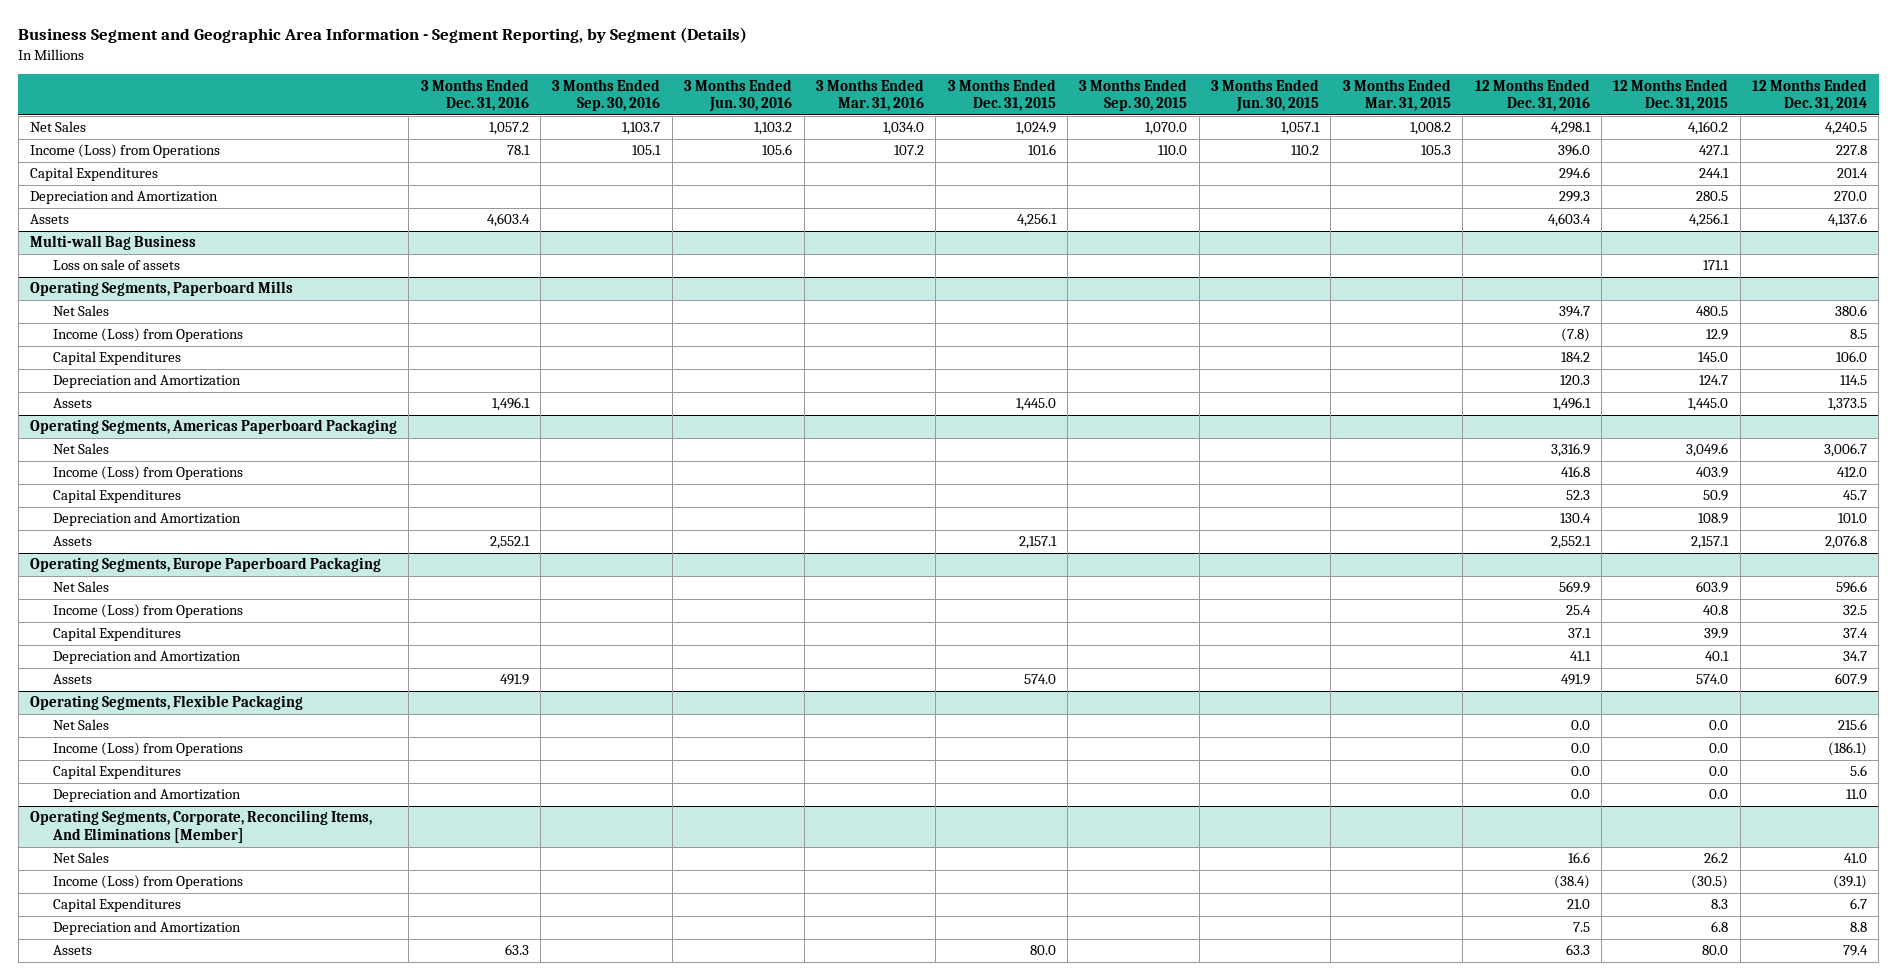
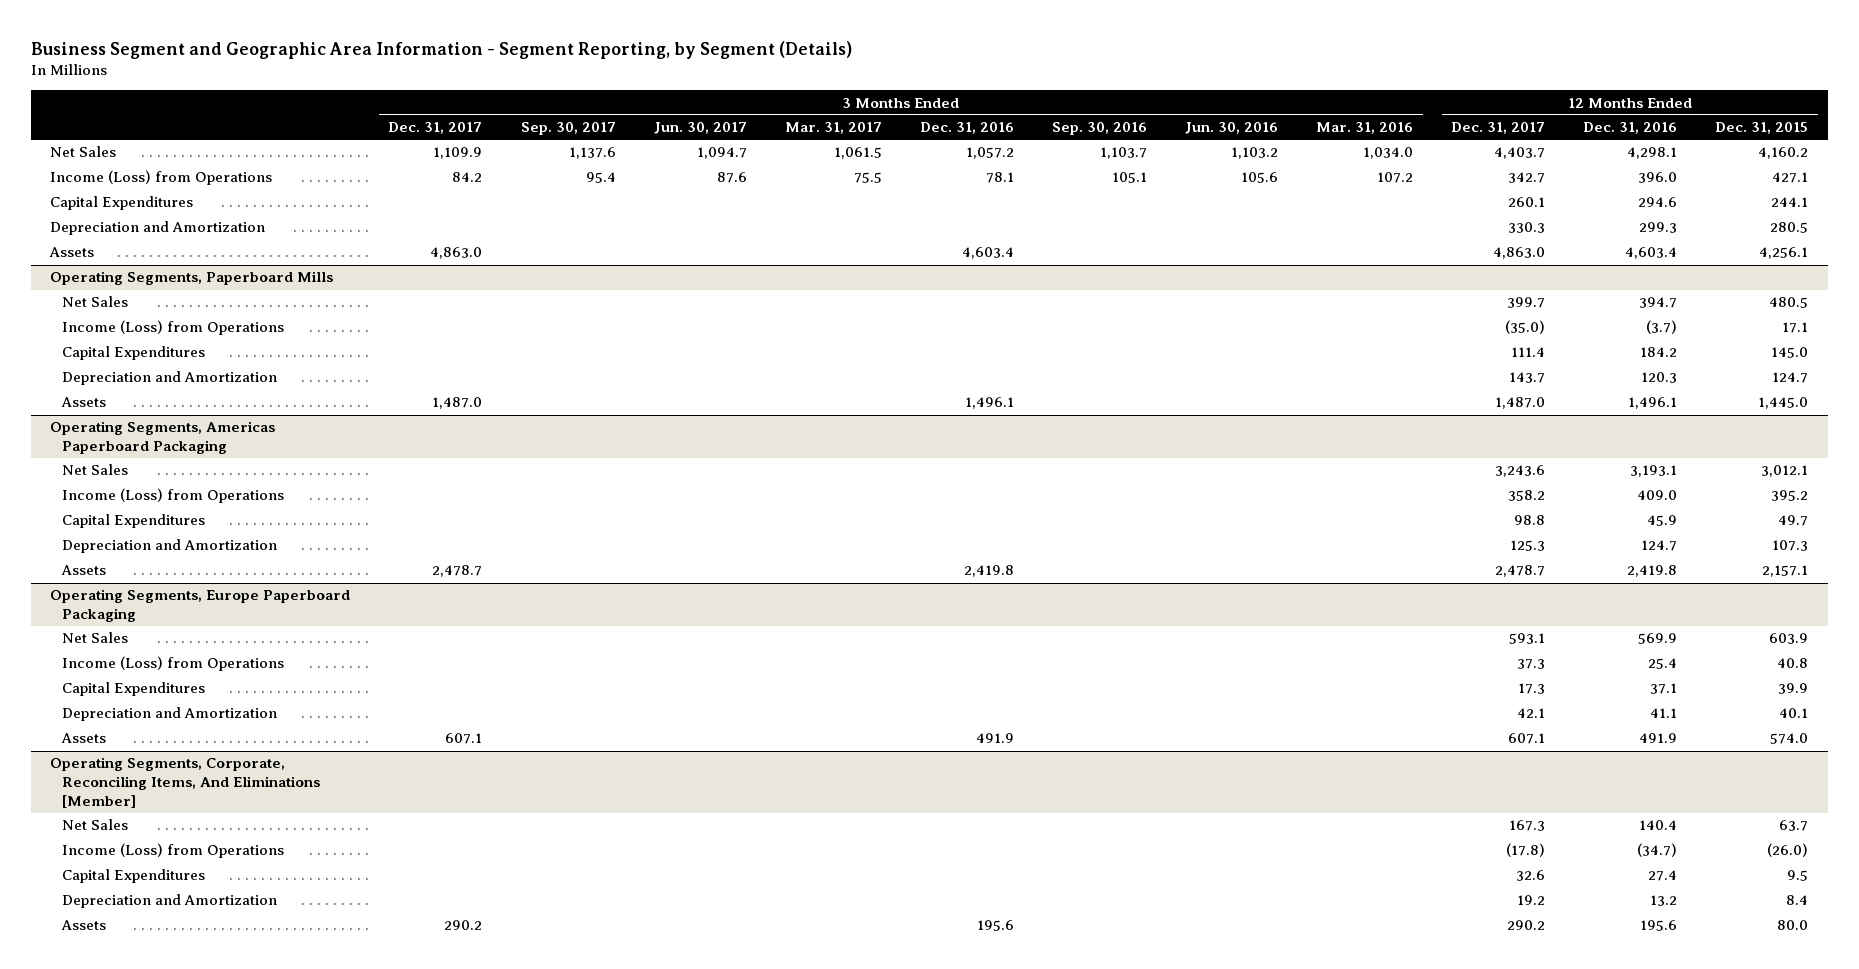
[947,78,1056,112] 3 Months Ended Dec. 31, 2015 -> none
[1079,78,1188,112] 3 Months Ended Sep. 30, 2015 -> none
[1211,78,1320,113] 3 Months Ended Jun. 30, 2015 -> none
[1342,78,1451,112] 3 Months Ended Mar. 31, 2015 -> none
[1751,78,1867,112] 12 Months Ended Dec. 31, 2014 -> none
none -> [388,122,483,135] Dec. 31, 2017
none -> [520,122,616,136] Sep. 30, 2017
none -> [653,122,747,135] Jun. 30, 2017
none -> [784,122,882,135] Mar. 31, 2017
none -> [1451,122,1546,135] Dec. 31, 2017
[30,235,197,251] Multi-wall Bag Business -> none
[52,259,180,271] Loss on sale of assets -> none
[1560,328,1590,343] (7.8) -> [1646,320,1678,335] (3.7)
[1706,329,1729,341] 12.9 -> [1782,322,1809,334] 17.1
[1550,443,1590,458] 3,316.9 -> [1630,465,1678,478] 3,193.1
[1686,443,1729,458] 3,049.6 -> [1761,465,1809,478] 3,012.1
[1560,466,1590,478] 416.8 -> [1637,490,1678,501] 409.0
[1696,467,1729,479] 403.9 -> [1771,490,1809,502] 395.2
[1565,490,1590,501] 52.3 -> [1647,515,1678,527] 45.9
[1703,490,1729,502] 50.9 -> [1778,515,1809,527] 49.7
[1559,513,1591,524] 130.4 -> [1641,540,1678,552] 124.7
[1698,513,1729,525] 108.9 -> [1772,540,1809,552] 107.3
[489,536,530,550] 2,552.1 -> [963,565,1014,578] 2,419.8
[1550,536,1591,550] 2,552.1 -> [1627,565,1678,578] 2,419.8
[30,695,304,711] Operating Segments, Flexible Packaging -> none
[52,719,109,731] Net Sales -> none
[52,742,243,757] Income (Loss) from Operations -> none
[52,765,181,780] Capital Expenditures -> none
[52,788,241,803] Depreciation and Amortization -> none
[1567,852,1590,864] 16.6 -> [1639,820,1678,831] 140.4
[1704,852,1729,864] 26.2 -> [1779,820,1809,832] 63.7
[1553,875,1590,890] (38.4) -> [1637,843,1678,858] (34.7)
[1691,875,1729,890] (30.5) -> [1767,843,1809,858] (26.0)
[1566,899,1590,910] 21.0 -> [1648,870,1678,882] 27.4
[1711,899,1729,910] 8.3 -> [1787,870,1809,882] 9.5
[1572,922,1590,933] 7.5 -> [1650,895,1678,907] 13.2
[1711,921,1729,933] 6.8 -> [1786,895,1809,906] 8.4
[504,944,529,956] 63.3 -> [976,920,1014,932] 195.6
[1565,944,1590,956] 63.3 -> [1640,920,1678,932] 195.6

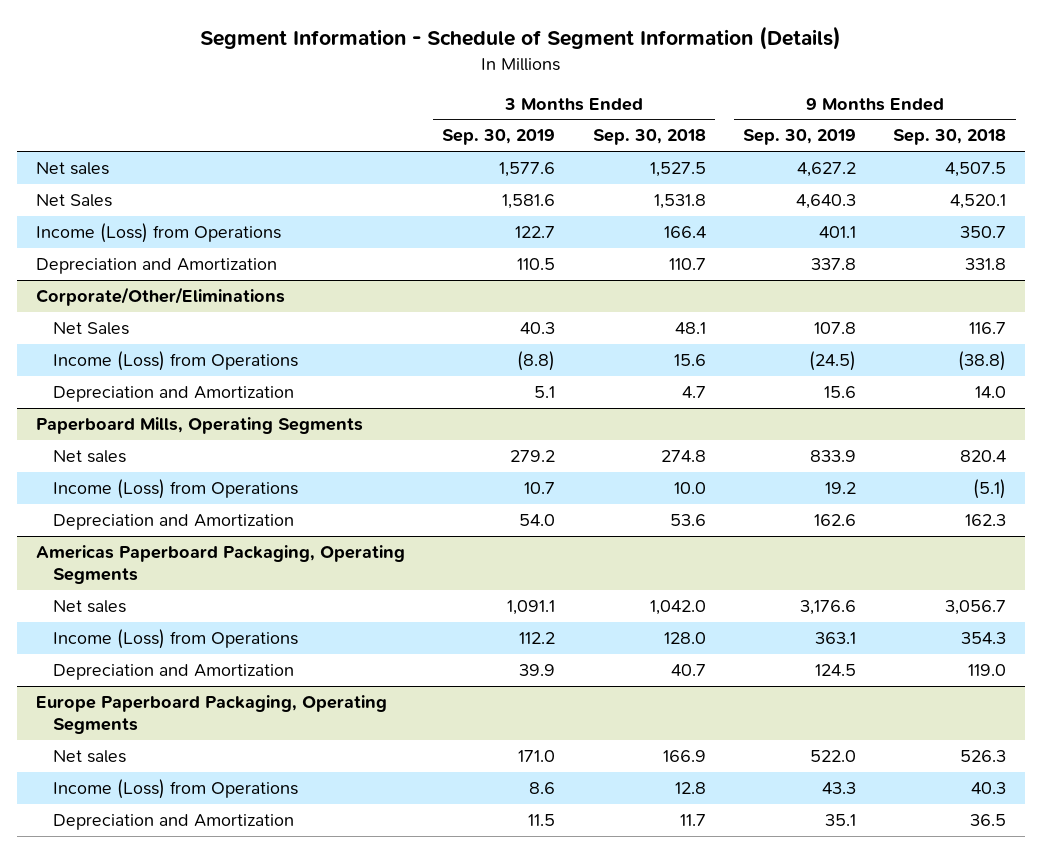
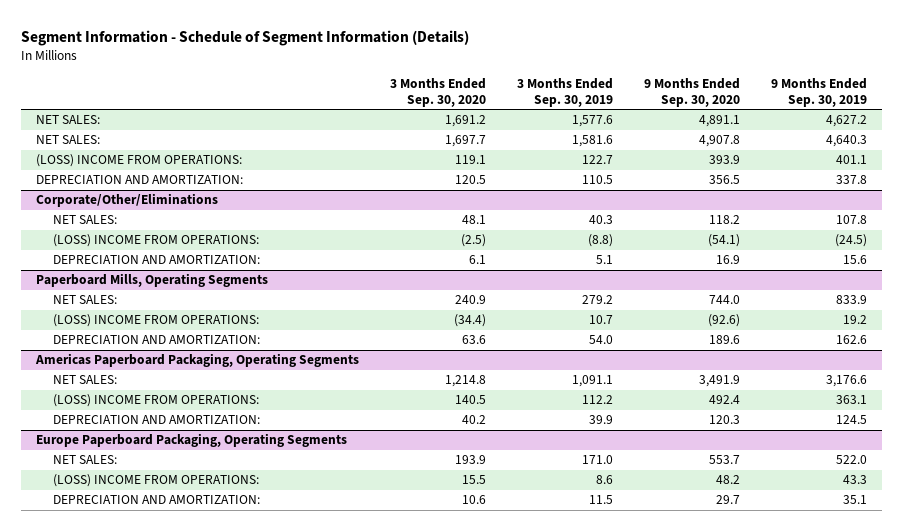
[592,129,706,146] Sep. 30, 2018 -> none
[893,129,1007,146] Sep. 30, 2018 -> none
none -> [390,78,487,107] 3 Months Ended Sep. 30, 2020
none -> [643,78,740,107] 9 Months Ended Sep. 30, 2020
[35,162,109,176] Net sales -> [36,115,101,125] NET SALES:
[35,194,112,208] Net Sales -> [36,135,101,145] NET SALES:
[35,223,281,244] Income (Loss) from Operations -> [36,154,243,168] (LOSS) INCOME FROM OPERATIONS:
[35,258,277,275] Depreciation and Amortization -> [36,175,244,185] DEPRECIATION AND AMORTIZATION:
[52,322,129,336] Net Sales -> [53,215,118,225] NET SALES:
[52,351,298,372] Income (Loss) from Operations -> [53,234,260,248] (LOSS) INCOME FROM OPERATIONS:
[52,386,294,403] Depreciation and Amortization -> [53,255,261,265] DEPRECIATION AND AMORTIZATION:
[52,450,126,464] Net sales -> [53,295,118,305] NET SALES:
[52,479,298,500] Income (Loss) from Operations -> [53,314,260,328] (LOSS) INCOME FROM OPERATIONS:
[52,514,294,531] Depreciation and Amortization -> [53,335,261,345] DEPRECIATION AND AMORTIZATION:
[52,600,126,614] Net sales -> [53,375,118,385] NET SALES:
[52,629,298,650] Income (Loss) from Operations -> [53,394,260,408] (LOSS) INCOME FROM OPERATIONS:
[52,664,294,681] Depreciation and Amortization -> [53,415,261,425] DEPRECIATION AND AMORTIZATION:
[52,750,126,764] Net sales -> [53,455,118,465] NET SALES:
[52,779,298,800] Income (Loss) from Operations -> [53,474,260,488] (LOSS) INCOME FROM OPERATIONS:
[52,814,294,831] Depreciation and Amortization -> [53,495,261,505] DEPRECIATION AND AMORTIZATION:

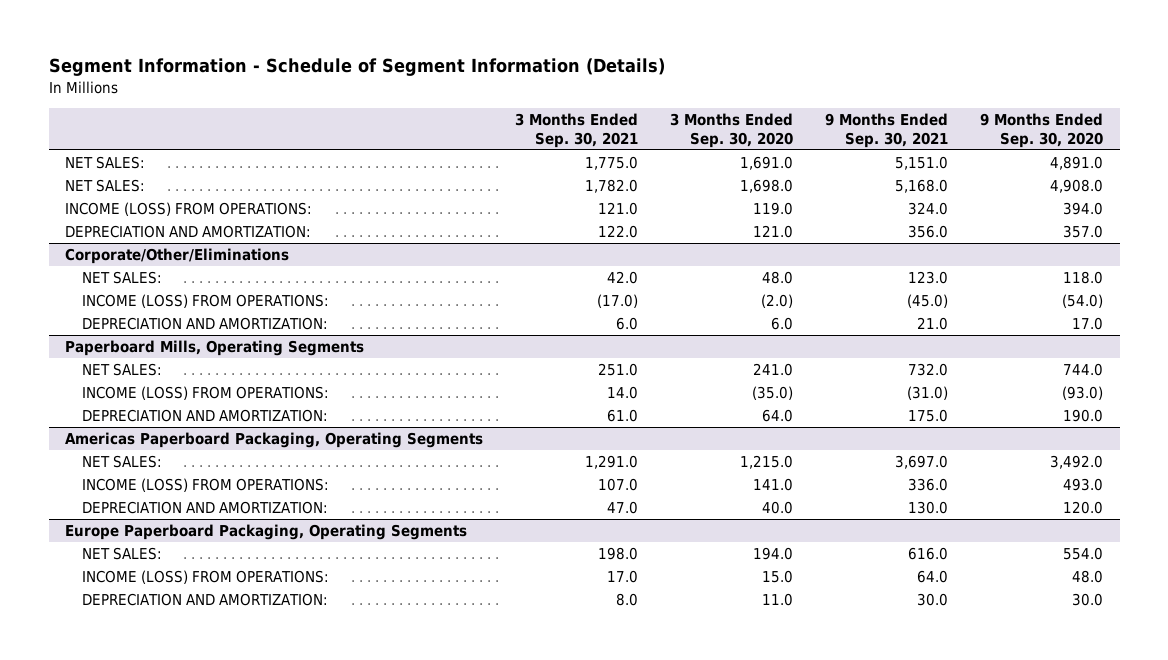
[517,78,614,107] 3 Months Ended Sep. 30, 2019 -> none
[770,78,867,107] 9 Months Ended Sep. 30, 2019 -> none
none -> [514,112,638,148] 3 Months Ended Sep. 30, 2021
none -> [825,112,949,148] 9 Months Ended Sep. 30, 2021
[445,115,487,128] 1,691.2 -> [740,156,794,171] 1,691.0
[698,115,740,128] 4,891.1 -> [1050,156,1104,171] 4,891.0
[445,135,487,148] 1,697.7 -> [740,179,794,194] 1,698.0
[698,135,740,148] 4,907.8 -> [1050,179,1104,194] 4,908.0
[36,154,243,168] (LOSS) INCOME FROM OPERATIONS: -> [64,202,312,217] INCOME (LOSS) FROM OPERATIONS:
[455,155,487,165] 119.1 -> [753,202,794,216] 119.0
[708,155,740,165] 393.9 -> [1063,202,1104,216] 394.0
[455,175,487,185] 120.5 -> [753,225,794,239] 121.0
[708,175,740,185] 356.5 -> [1063,225,1104,239] 357.0
[462,215,487,225] 48.1 -> [762,271,794,285] 48.0
[708,215,740,225] 118.2 -> [1063,271,1104,285] 118.0
[53,234,260,248] (LOSS) INCOME FROM OPERATIONS: -> [82,294,330,309] INCOME (LOSS) FROM OPERATIONS:
[461,234,487,248] (2.5) -> [761,294,794,309] (2.0)
[707,234,740,248] (54.1) -> [1062,294,1104,309] (54.0)
[469,255,487,265] 6.1 -> [771,317,794,331] 6.0
[715,255,740,265] 16.9 -> [1072,317,1104,331] 17.0
[455,295,487,305] 240.9 -> [753,363,794,377] 241.0
[53,314,260,328] (LOSS) INCOME FROM OPERATIONS: -> [82,386,330,401] INCOME (LOSS) FROM OPERATIONS:
[454,314,487,328] (34.4) -> [752,386,794,401] (35.0)
[707,314,740,328] (92.6) -> [1062,386,1104,401] (93.0)
[462,335,487,345] 63.6 -> [762,409,794,423] 64.0
[708,335,740,345] 189.6 -> [1063,409,1104,423] 190.0
[445,375,487,388] 1,214.8 -> [740,455,794,470] 1,215.0
[698,375,740,388] 3,491.9 -> [1050,455,1104,470] 3,492.0
[53,394,260,408] (LOSS) INCOME FROM OPERATIONS: -> [82,478,330,493] INCOME (LOSS) FROM OPERATIONS:
[455,395,487,405] 140.5 -> [753,478,794,492] 141.0
[708,395,740,405] 492.4 -> [1063,478,1104,492] 493.0
[462,415,487,425] 40.2 -> [762,501,794,515] 40.0
[708,415,740,425] 120.3 -> [1063,501,1104,515] 120.0
[455,455,487,465] 193.9 -> [753,547,794,561] 194.0
[708,455,740,465] 553.7 -> [1063,547,1104,561] 554.0
[53,474,260,488] (LOSS) INCOME FROM OPERATIONS: -> [82,570,330,585] INCOME (LOSS) FROM OPERATIONS:
[462,475,487,485] 15.5 -> [762,570,794,584] 15.0
[715,475,740,485] 48.2 -> [1072,570,1104,584] 48.0
[462,495,487,505] 10.6 -> [762,593,794,607] 11.0
[715,495,740,505] 29.7 -> [1072,593,1104,607] 30.0

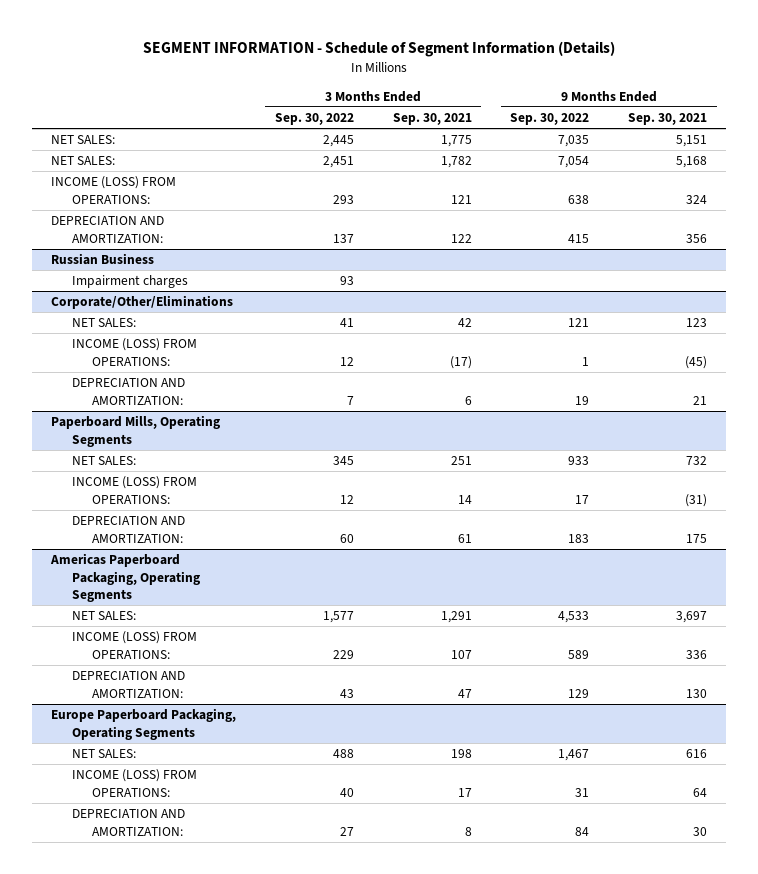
[48,58,665,77] Segment Information - Schedule of Segment Information (Details) -> [143,41,616,58] SEGMENT INFORMATION - Schedule of Segment Information (Details)
[670,112,794,148] 3 Months Ended Sep. 30, 2020 -> none
[980,112,1104,148] 9 Months Ended Sep. 30, 2020 -> none
none -> [275,113,355,126] Sep. 30, 2022
none -> [510,113,590,126] Sep. 30, 2022
[584,156,638,171] 1,775.0 -> [440,135,472,148] 1,775
[895,156,949,171] 5,151.0 -> [675,135,707,148] 5,151
[584,179,638,194] 1,782.0 -> [440,156,472,169] 1,782
[895,179,949,194] 5,168.0 -> [675,156,707,169] 5,168
[597,202,638,216] 121.0 -> [450,194,472,204] 121
[908,202,949,216] 324.0 -> [685,194,707,204] 324
[597,225,638,239] 122.0 -> [450,233,472,243] 122
[908,225,949,239] 356.0 -> [685,233,707,243] 356
none -> [51,253,155,266] Russian Business
none -> [71,275,188,289] Impairment charges
[606,271,638,285] 42.0 -> [457,318,472,328] 42
[908,271,949,285] 123.0 -> [685,318,707,328] 123
[596,294,638,309] (17.0) -> [449,355,472,369] (17)
[907,294,949,309] (45.0) -> [684,355,707,369] (45)
[615,317,638,331] 6.0 -> [464,395,472,405] 6
[917,317,949,331] 21.0 -> [692,395,707,405] 21
[597,363,638,377] 251.0 -> [450,456,472,466] 251
[908,363,949,377] 732.0 -> [685,456,707,466] 732
[606,386,638,400] 14.0 -> [457,494,472,504] 14
[907,386,949,401] (31.0) -> [684,493,707,507] (31)
[606,409,638,423] 61.0 -> [457,533,472,543] 61
[908,409,949,423] 175.0 -> [685,533,707,543] 175
[584,455,638,470] 1,291.0 -> [440,611,472,624] 1,291
[895,455,949,470] 3,697.0 -> [675,611,707,624] 3,697
[597,478,638,492] 107.0 -> [450,649,472,659] 107
[908,478,949,492] 336.0 -> [685,649,707,659] 336
[606,501,638,515] 47.0 -> [457,688,472,698] 47
[908,501,949,515] 130.0 -> [685,688,707,698] 130
[597,547,638,561] 198.0 -> [450,749,472,759] 198
[908,547,949,561] 616.0 -> [685,749,707,759] 616
[606,570,638,584] 17.0 -> [457,787,472,797] 17
[917,570,949,584] 64.0 -> [692,787,707,797] 64
[615,593,638,607] 8.0 -> [464,826,472,836] 8
[917,593,949,607] 30.0 -> [692,826,707,836] 30

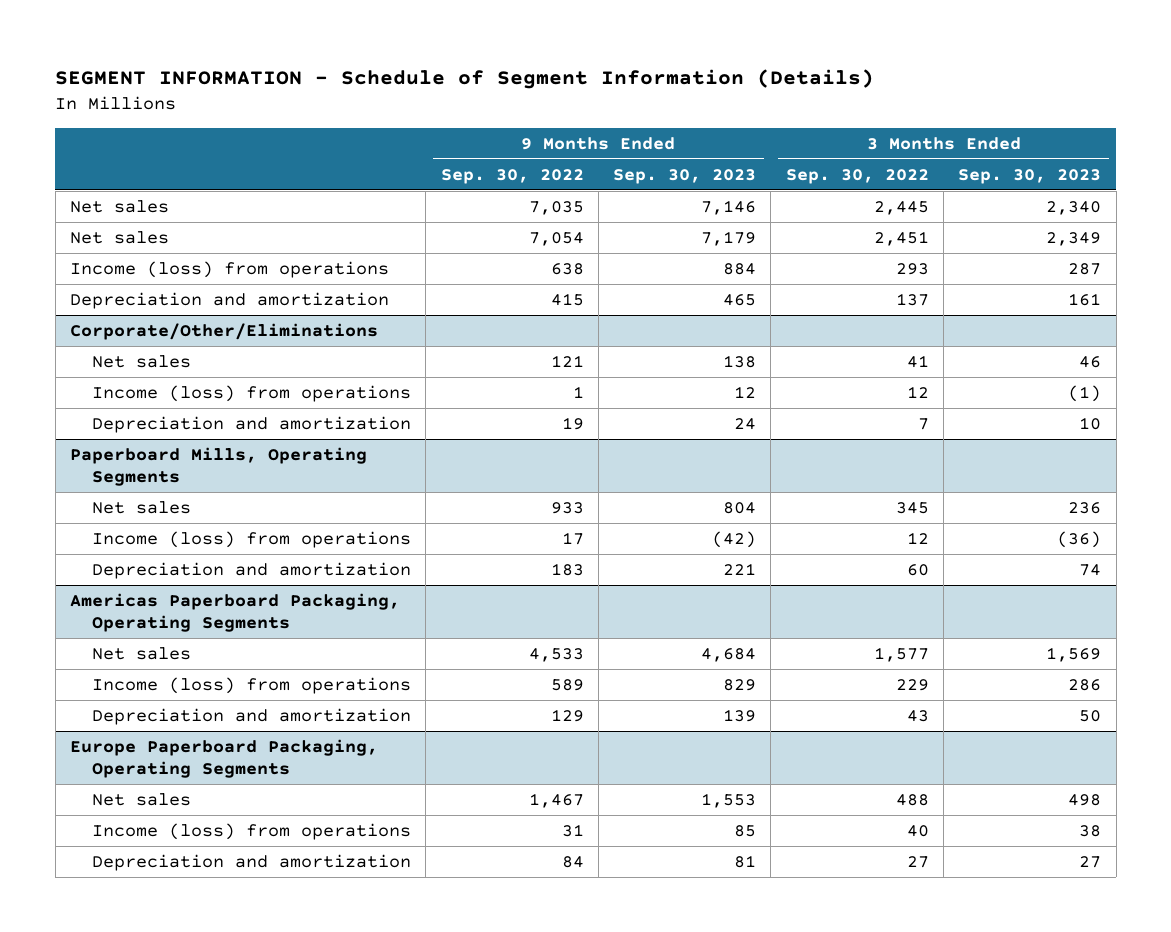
[392,113,472,126] Sep. 30, 2021 -> none
[627,113,707,126] Sep. 30, 2021 -> none
none -> [613,168,757,184] Sep. 30, 2023
none -> [958,168,1102,184] Sep. 30, 2023
[51,253,155,266] Russian Business -> none
[71,275,188,289] Impairment charges -> none
[51,135,116,145] NET SALES: -> [70,200,170,214] Net sales
[51,156,116,166] NET SALES: -> [70,231,170,245] Net sales
[51,176,177,204] INCOME (LOSS) FROM OPERATIONS: -> [70,261,390,279] Income (loss) from operations
[51,216,165,243] DEPRECIATION AND AMORTIZATION: -> [70,292,390,310] Depreciation and amortization
[71,318,136,328] NET SALES: -> [92,355,192,369] Net sales
[71,338,197,366] INCOME (LOSS) FROM OPERATIONS: -> [92,385,412,403] Income (loss) from operations
[71,378,185,405] DEPRECIATION AND AMORTIZATION: -> [92,416,412,434] Depreciation and amortization
[71,456,136,466] NET SALES: -> [92,501,192,515] Net sales
[71,476,197,504] INCOME (LOSS) FROM OPERATIONS: -> [92,531,412,549] Income (loss) from operations
[71,516,185,543] DEPRECIATION AND AMORTIZATION: -> [92,562,412,580] Depreciation and amortization
[71,611,136,621] NET SALES: -> [92,647,192,661] Net sales
[71,631,197,659] INCOME (LOSS) FROM OPERATIONS: -> [92,677,412,695] Income (loss) from operations
[71,671,185,698] DEPRECIATION AND AMORTIZATION: -> [92,708,412,726] Depreciation and amortization
[71,749,136,759] NET SALES: -> [92,793,192,807] Net sales
[71,769,197,797] INCOME (LOSS) FROM OPERATIONS: -> [92,823,412,841] Income (loss) from operations
[71,809,185,836] DEPRECIATION AND AMORTIZATION: -> [92,854,412,872] Depreciation and amortization

